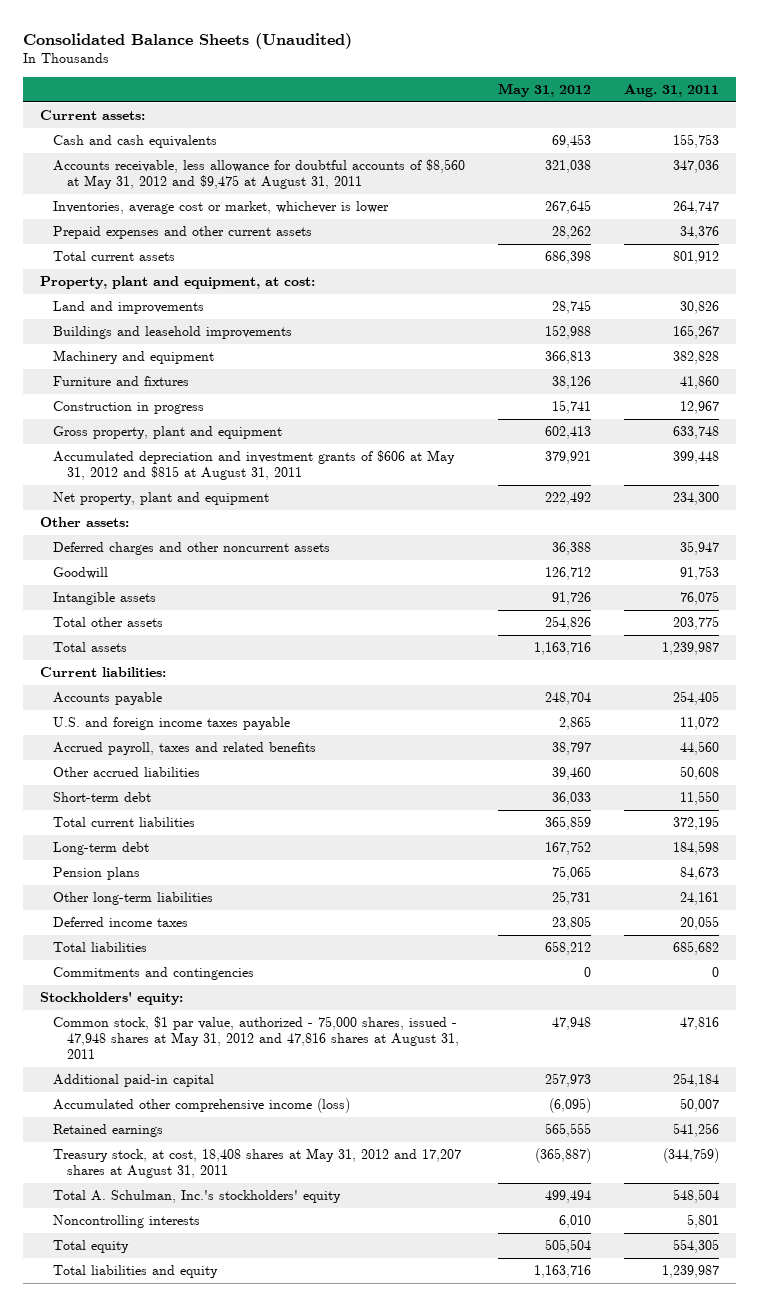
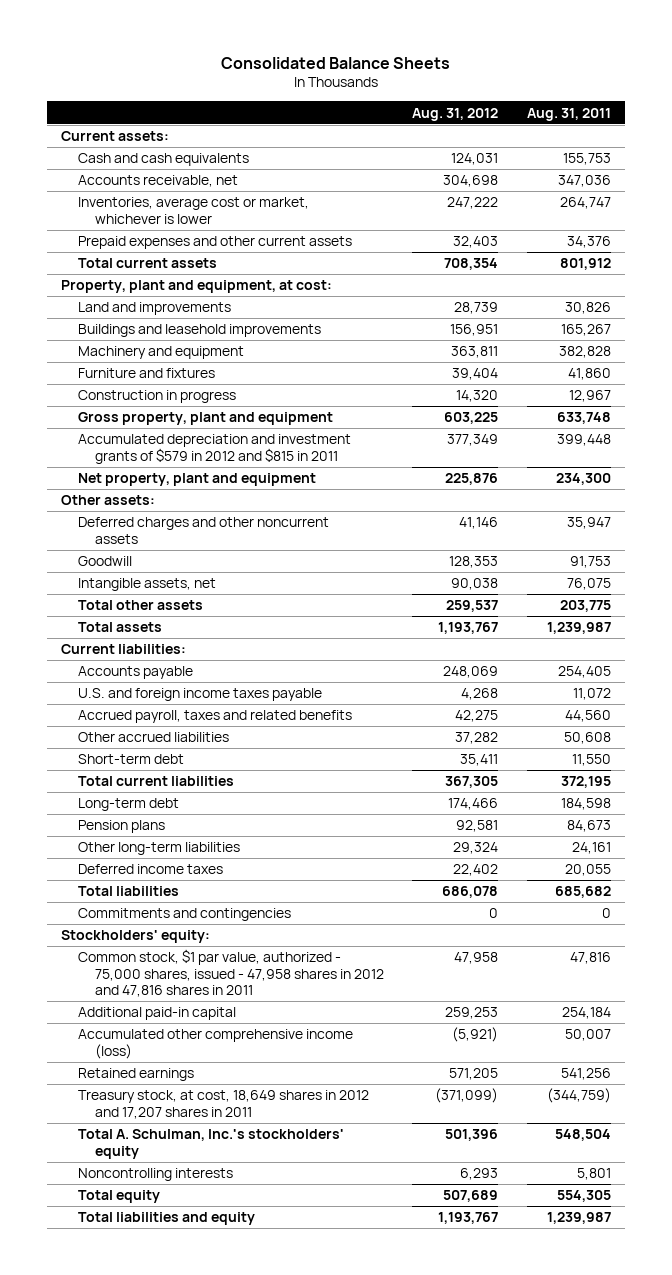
[23,32,353,49] Consolidated Balance Sheets (Unaudited) -> [221,56,451,69] Consolidated Balance Sheets
[498,83,592,98] May 31, 2012 -> none
none -> [412,107,499,121] Aug. 31, 2012
[53,159,466,190] Accounts receivable, less allowance for doubtful accounts of $8,560 at May 31, 2012 and $9,475 at August 31, 2011 -> [77,175,238,188] Accounts receivable, net
[53,450,456,481] Accumulated depreciation and investment grants of $606 at May 31, 2012 and $815 at August 31, 2011 -> [77,434,351,464] Accumulated depreciation and investment grants of $579 in 2012 and $815 in 2011
[53,592,157,606] Intangible assets -> [77,578,216,592] Intangible assets, net
[53,1016,460,1060] Common stock, $1 par value, authorized - 75,000 shares, issued - 47,948 shares at May 31, 2012 and 47,816 shares at August 31, 2011 -> [77,949,384,998] Common stock, $1 par value, authorized - 75,000 shares, issued - 47,958 shares in 2012 and 47,816 shares in 2011
[53,1148,462,1179] Treasury stock, at cost, 18,408 shares at May 31, 2012 and 17,207 shares at August 31, 2011 -> [77,1090,369,1119] Treasury stock, at cost, 18,649 shares in 2012 and 17,207 shares in 2011

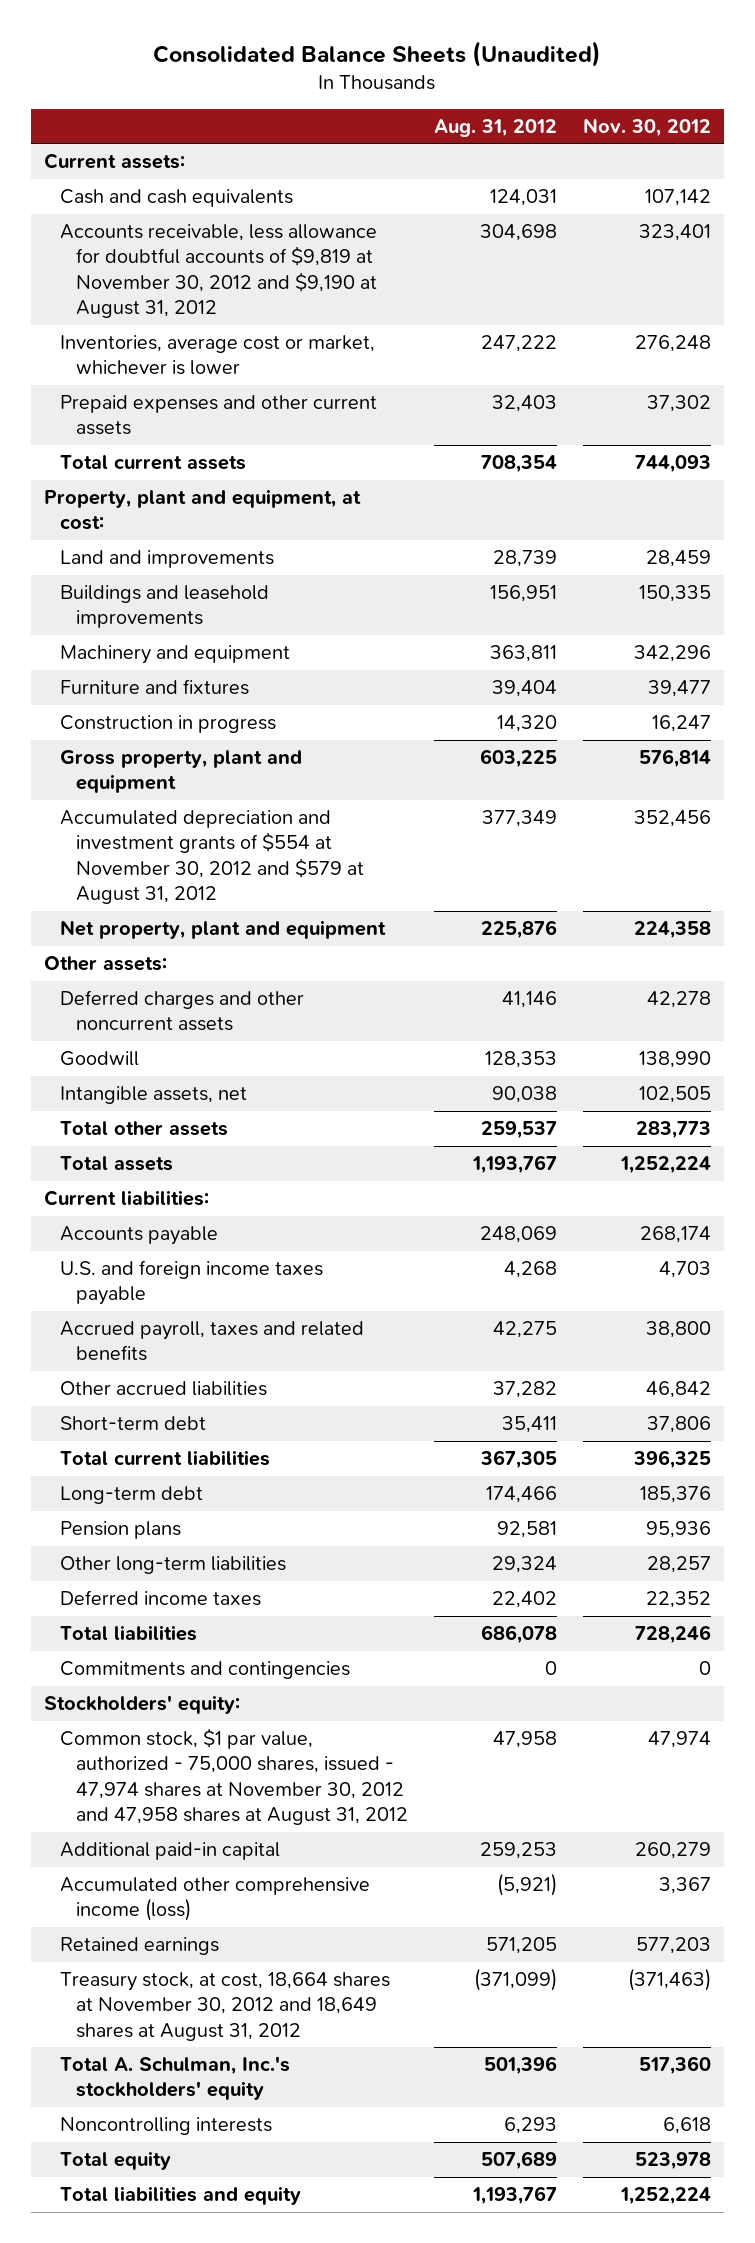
[221,56,451,69] Consolidated Balance Sheets -> [153,40,602,67] Consolidated Balance Sheets (Unaudited)
[526,107,611,121] Aug. 31, 2011 -> none
none -> [582,117,711,137] Nov. 30, 2012
[77,175,238,188] Accounts receivable, net -> [59,224,377,319] Accounts receivable, less allowance for doubtful accounts of $9,819 at November 30, 2012 and $9,190 at August 31, 2012
[77,434,351,464] Accumulated depreciation and investment grants of $579 in 2012 and $815 in 2011 -> [59,810,364,905] Accumulated depreciation and investment grants of $554 at November 30, 2012 and $579 at August 31, 2012
[77,949,384,998] Common stock, $1 par value, authorized - 75,000 shares, issued - 47,958 shares in 2012 and 47,816 shares in 2011 -> [59,1728,408,1826] Common stock, $1 par value, authorized - 75,000 shares, issued - 47,974 shares at November 30, 2012 and 47,958 shares at August 31, 2012
[77,1090,369,1119] Treasury stock, at cost, 18,649 shares in 2012 and 17,207 shares in 2011 -> [59,1972,390,2041] Treasury stock, at cost, 18,664 shares at November 30, 2012 and 18,649 shares at August 31, 2012

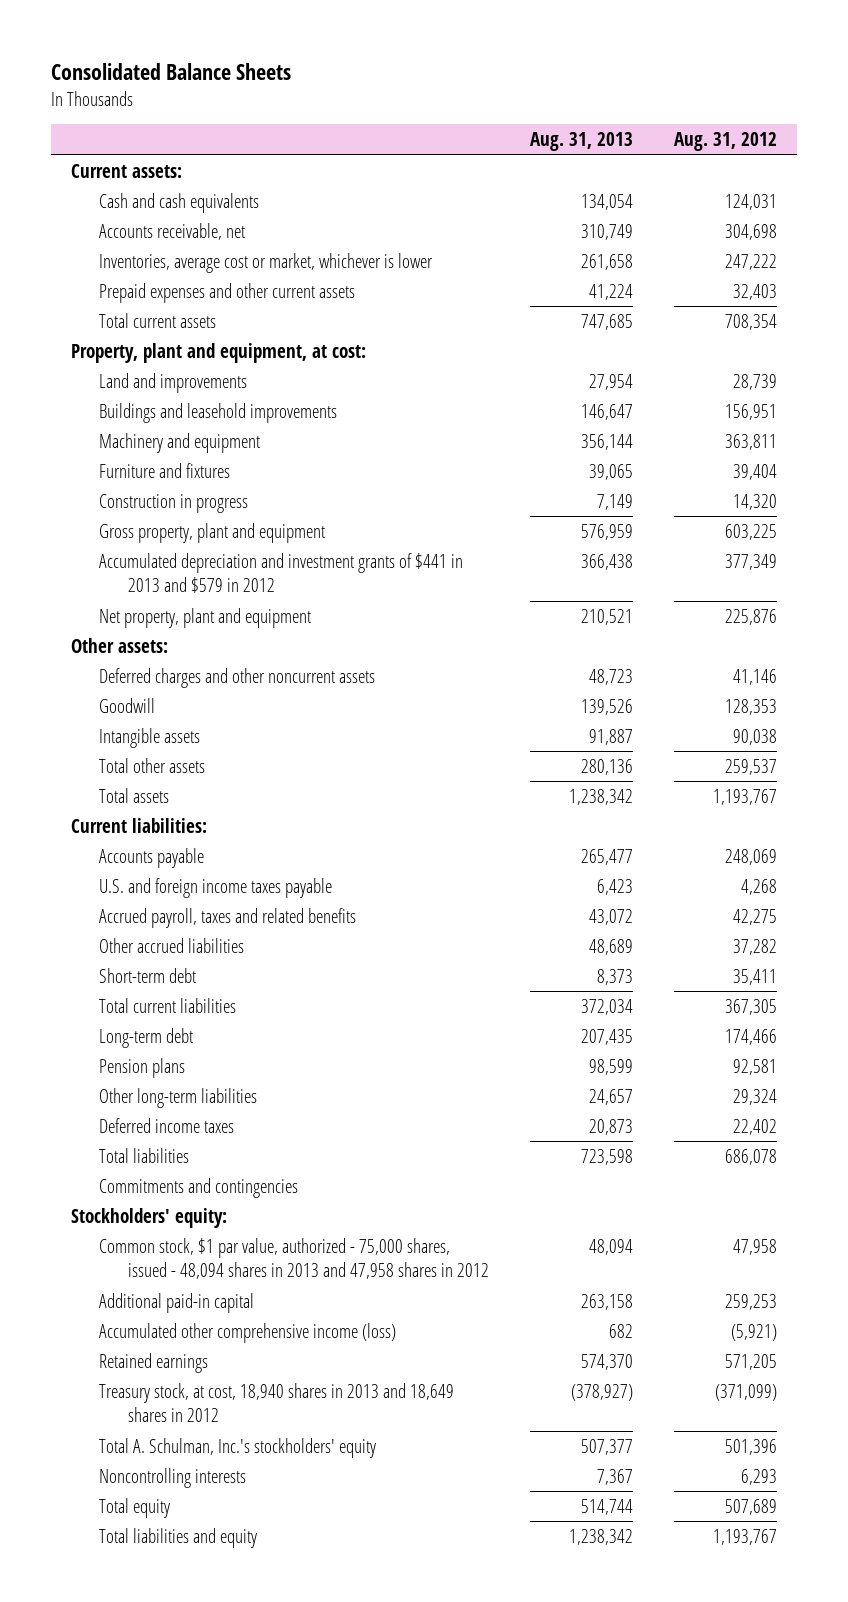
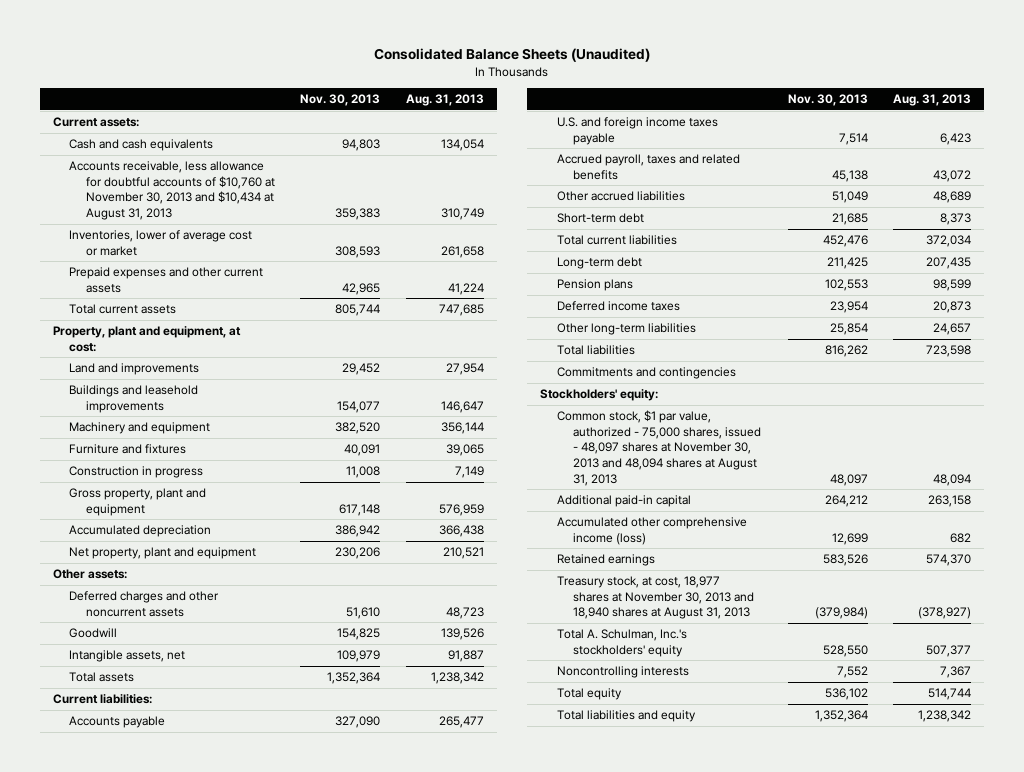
[50,62,291,80] Consolidated Balance Sheets -> [374,48,651,63] Consolidated Balance Sheets (Unaudited)
[673,132,777,152] Aug. 31, 2012 -> none
none -> [300,94,381,107] Nov. 30, 2013
[99,222,246,240] Accounts receivable, net -> [69,161,275,220] Accounts receivable, less allowance for doubtful accounts of $10,760 at November 30, 2013 and $10,434 at August 31, 2013
[99,252,434,273] Inventories, average cost or market, whichever is lower -> [69,230,253,256] Inventories, lower of average cost or market
[99,552,464,594] Accumulated depreciation and investment grants of $441 in 2013 and $579 in 2012 -> [69,525,212,538] Accumulated depreciation
[99,757,206,773] Total other assets -> none
[99,727,201,748] Intangible assets -> [69,650,186,663] Intangible assets, net
[99,1087,258,1108] Other long-term liabilities -> [556,323,696,336] Other long-term liabilities
[99,1237,489,1280] Common stock, $1 par value, authorized - 75,000 shares, issued - 48,094 shares in 2013 and 47,958 shares in 2012 -> [556,410,761,486] Common stock, $1 par value, authorized - 75,000 shares, issued - 48,097 shares at November 30, 2013 and 48,094 shares at August 31, 2013
[99,1382,455,1423] Treasury stock, at cost, 18,940 shares in 2013 and 18,649 shares in 2012 -> [556,576,754,620] Treasury stock, at cost, 18,977 shares at November 30, 2013 and 18,940 shares at August 31, 2013

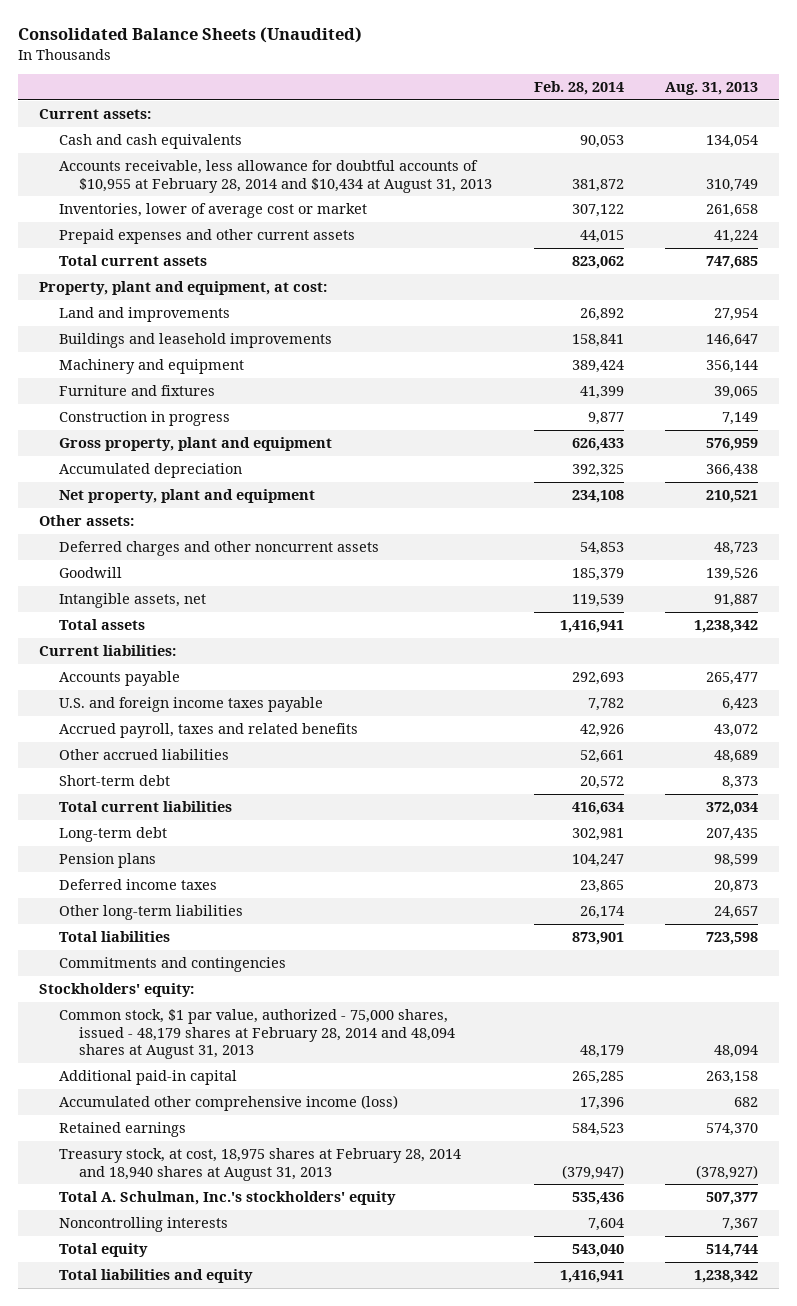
[300,94,381,107] Nov. 30, 2013 -> none
none -> [533,81,624,96] Feb. 28, 2014
[69,161,275,220] Accounts receivable, less allowance for doubtful accounts of $10,760 at November 30, 2013 and $10,434 at August 31, 2013 -> [58,160,493,193] Accounts receivable, less allowance for doubtful accounts of $10,955 at February 28, 2014 and $10,434 at August 31, 2013
[556,410,761,486] Common stock, $1 par value, authorized - 75,000 shares, issued - 48,097 shares at November 30, 2013 and 48,094 shares at August 31, 2013 -> [58,1009,456,1060] Common stock, $1 par value, authorized - 75,000 shares, issued - 48,179 shares at February 28, 2014 and 48,094 shares at August 31, 2013
[556,576,754,620] Treasury stock, at cost, 18,977 shares at November 30, 2013 and 18,940 shares at August 31, 2013 -> [58,1148,461,1181] Treasury stock, at cost, 18,975 shares at February 28, 2014 and 18,940 shares at August 31, 2013

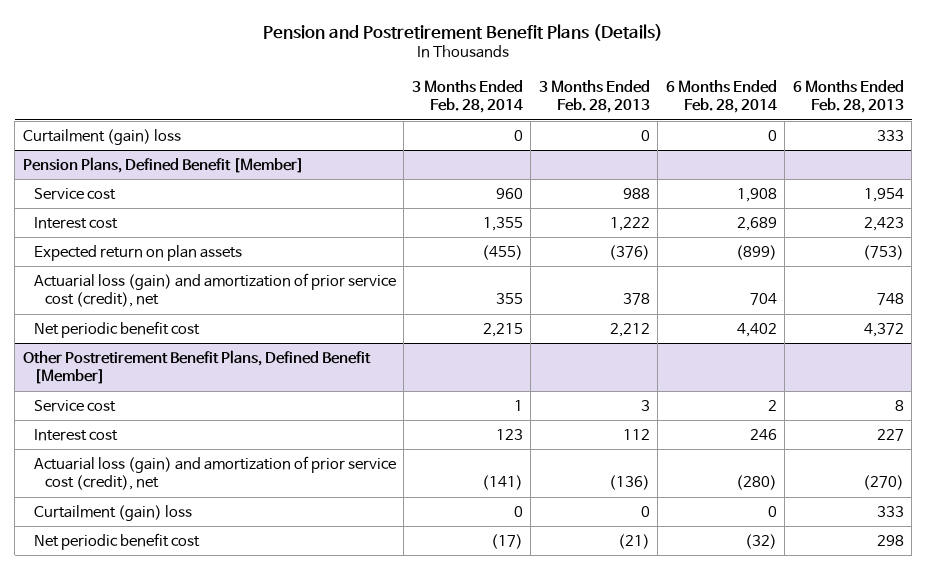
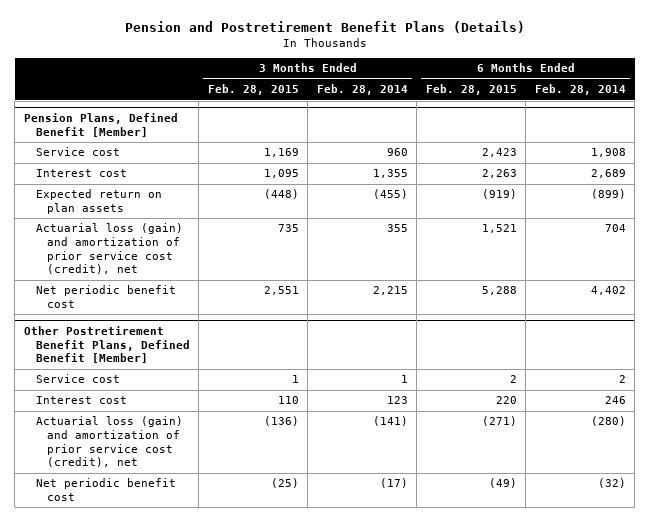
[538,79,650,114] 3 Months Ended Feb. 28, 2013 -> none
[792,79,904,114] 6 Months Ended Feb. 28, 2013 -> none
none -> [207,84,299,96] Feb. 28, 2015
none -> [425,84,517,96] Feb. 28, 2015
[22,128,181,145] Curtailment (gain) loss -> none
[33,504,192,521] Curtailment (gain) loss -> none

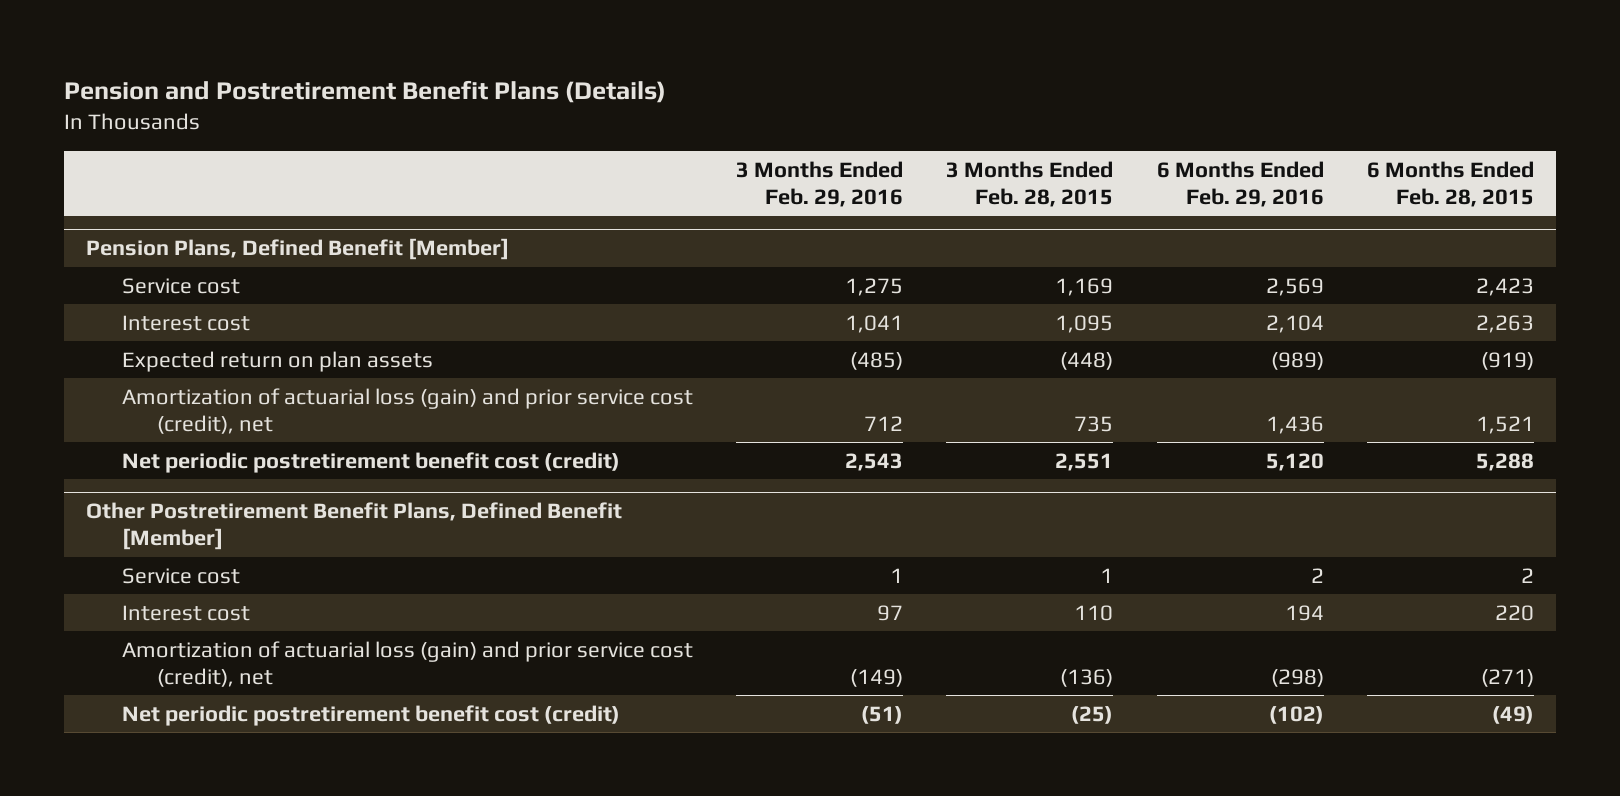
[316,84,408,96] Feb. 28, 2014 -> none
[534,84,626,96] Feb. 28, 2014 -> none
none -> [735,160,903,207] 3 Months Ended Feb. 29, 2016
none -> [1156,160,1324,207] 6 Months Ended Feb. 29, 2016
[35,223,183,275] Actuarial loss (gain) and amortization of prior service cost (credit), net -> [121,387,693,434] Amortization of actuarial loss (gain) and prior service cost (credit), net
[35,285,176,309] Net periodic benefit cost -> [121,451,620,473] Net periodic postretirement benefit cost (credit)
[35,416,183,468] Actuarial loss (gain) and amortization of prior service cost (credit), net -> [121,640,693,687] Amortization of actuarial loss (gain) and prior service cost (credit), net
[35,478,176,502] Net periodic benefit cost -> [121,704,620,726] Net periodic postretirement benefit cost (credit)

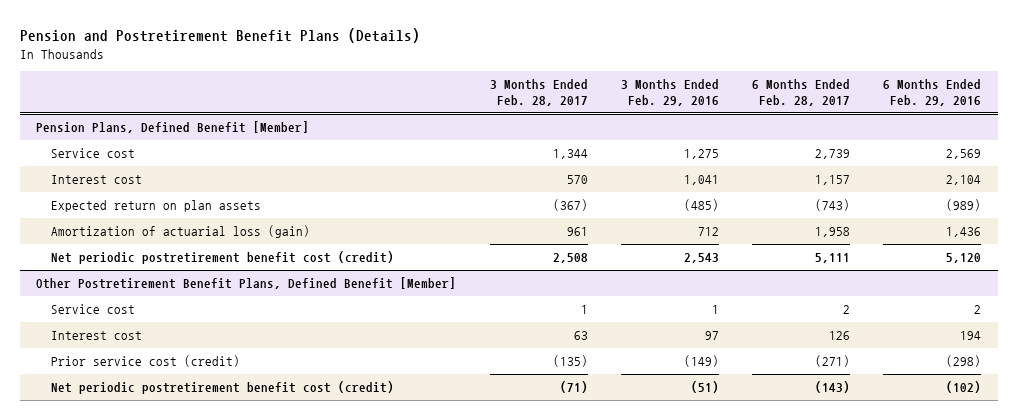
[946,160,1114,207] 3 Months Ended Feb. 28, 2015 -> none
[1367,160,1535,207] 6 Months Ended Feb. 28, 2015 -> none
none -> [489,78,588,107] 3 Months Ended Feb. 28, 2017
none -> [752,78,851,107] 6 Months Ended Feb. 28, 2017
[121,387,693,434] Amortization of actuarial loss (gain) and prior service cost (credit), net -> [51,225,311,239] Amortization of actuarial loss (gain)
[121,640,693,687] Amortization of actuarial loss (gain) and prior service cost (credit), net -> [51,355,241,368] Prior service cost (credit)

